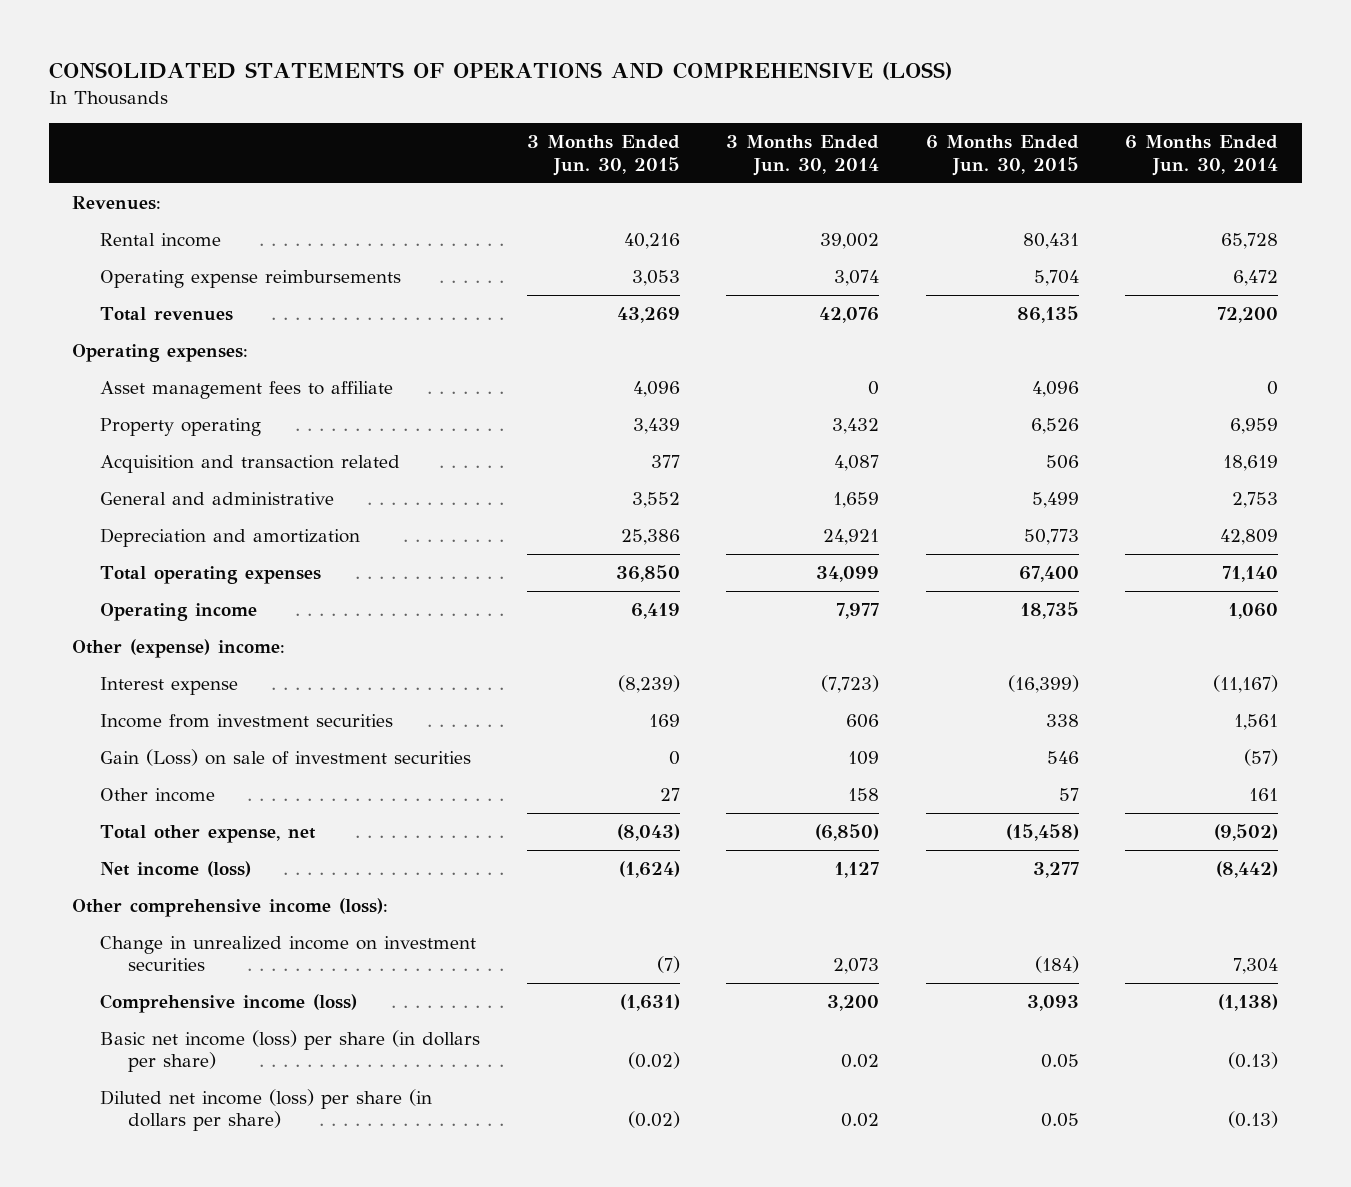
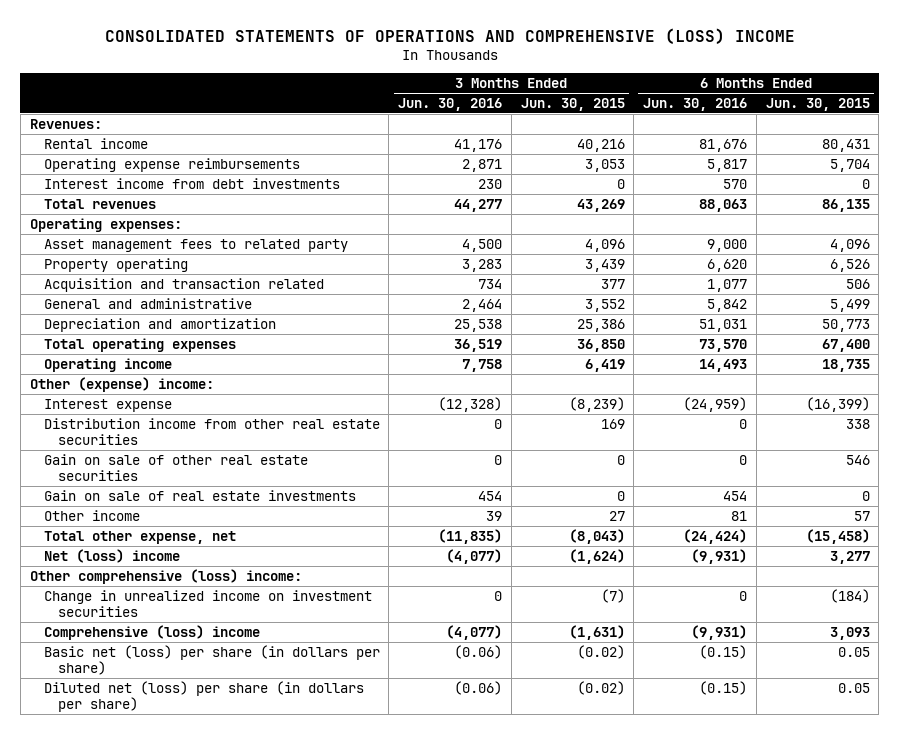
[48,62,952,81] CONSOLIDATED STATEMENTS OF OPERATIONS AND COMPREHENSIVE (LOSS) -> [104,27,795,44] CONSOLIDATED STATEMENTS OF OPERATIONS AND COMPREHENSIVE (LOSS) INCOME
[726,135,880,176] 3 Months Ended Jun. 30, 2014 -> none
[1125,135,1279,176] 6 Months Ended Jun. 30, 2014 -> none
none -> [398,97,503,111] Jun. 30, 2016
none -> [643,97,748,111] Jun. 30, 2016
none -> [43,177,340,189] Interest income from debt investments
[100,381,394,400] Asset management fees to affiliate -> [43,238,348,252] Asset management fees to related party
[100,714,394,729] Income from investment securities -> [43,417,380,445] Distribution income from other real estate securities
[100,749,472,767] Gain (Loss) on sale of investment securities -> [43,453,308,481] Gain on sale of other real estate securities
none -> [43,489,356,501] Gain on sale of real estate investments
[100,861,252,878] Net income (loss) -> [43,548,180,563] Net (loss) income
[72,898,389,918] Other comprehensive income (loss): -> [29,568,302,584] Other comprehensive (loss) income:
[100,994,358,1014] Comprehensive income (loss) -> [43,624,260,640] Comprehensive (loss) income
[100,1030,481,1073] Basic net income (loss) per share (in dollars per share) -> [43,644,380,675] Basic net (loss) per share (in dollars per share)
[100,1089,433,1132] Diluted net income (loss) per share (in dollars per share) -> [43,680,364,712] Diluted net (loss) per share (in dollars per share)

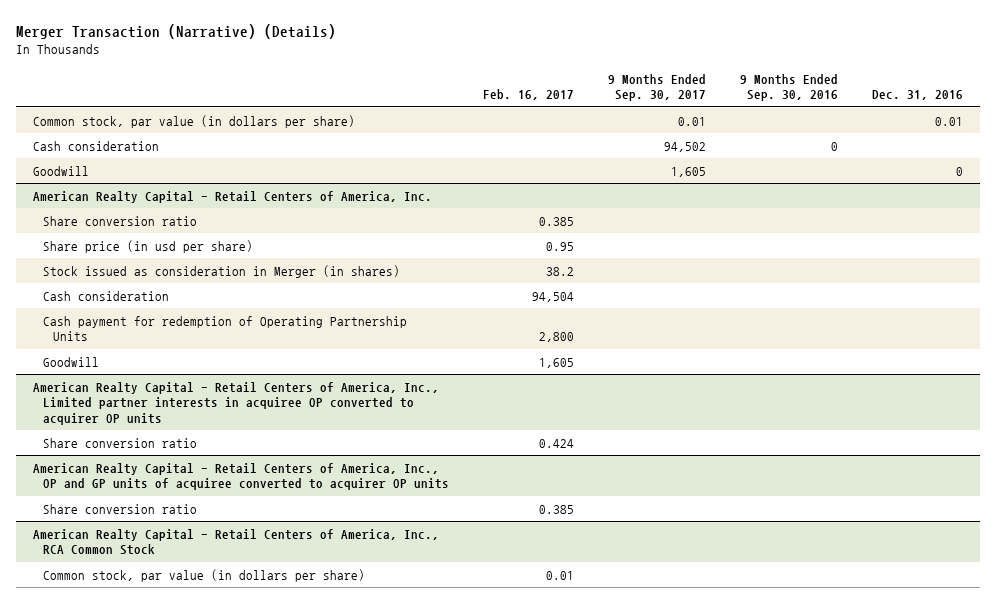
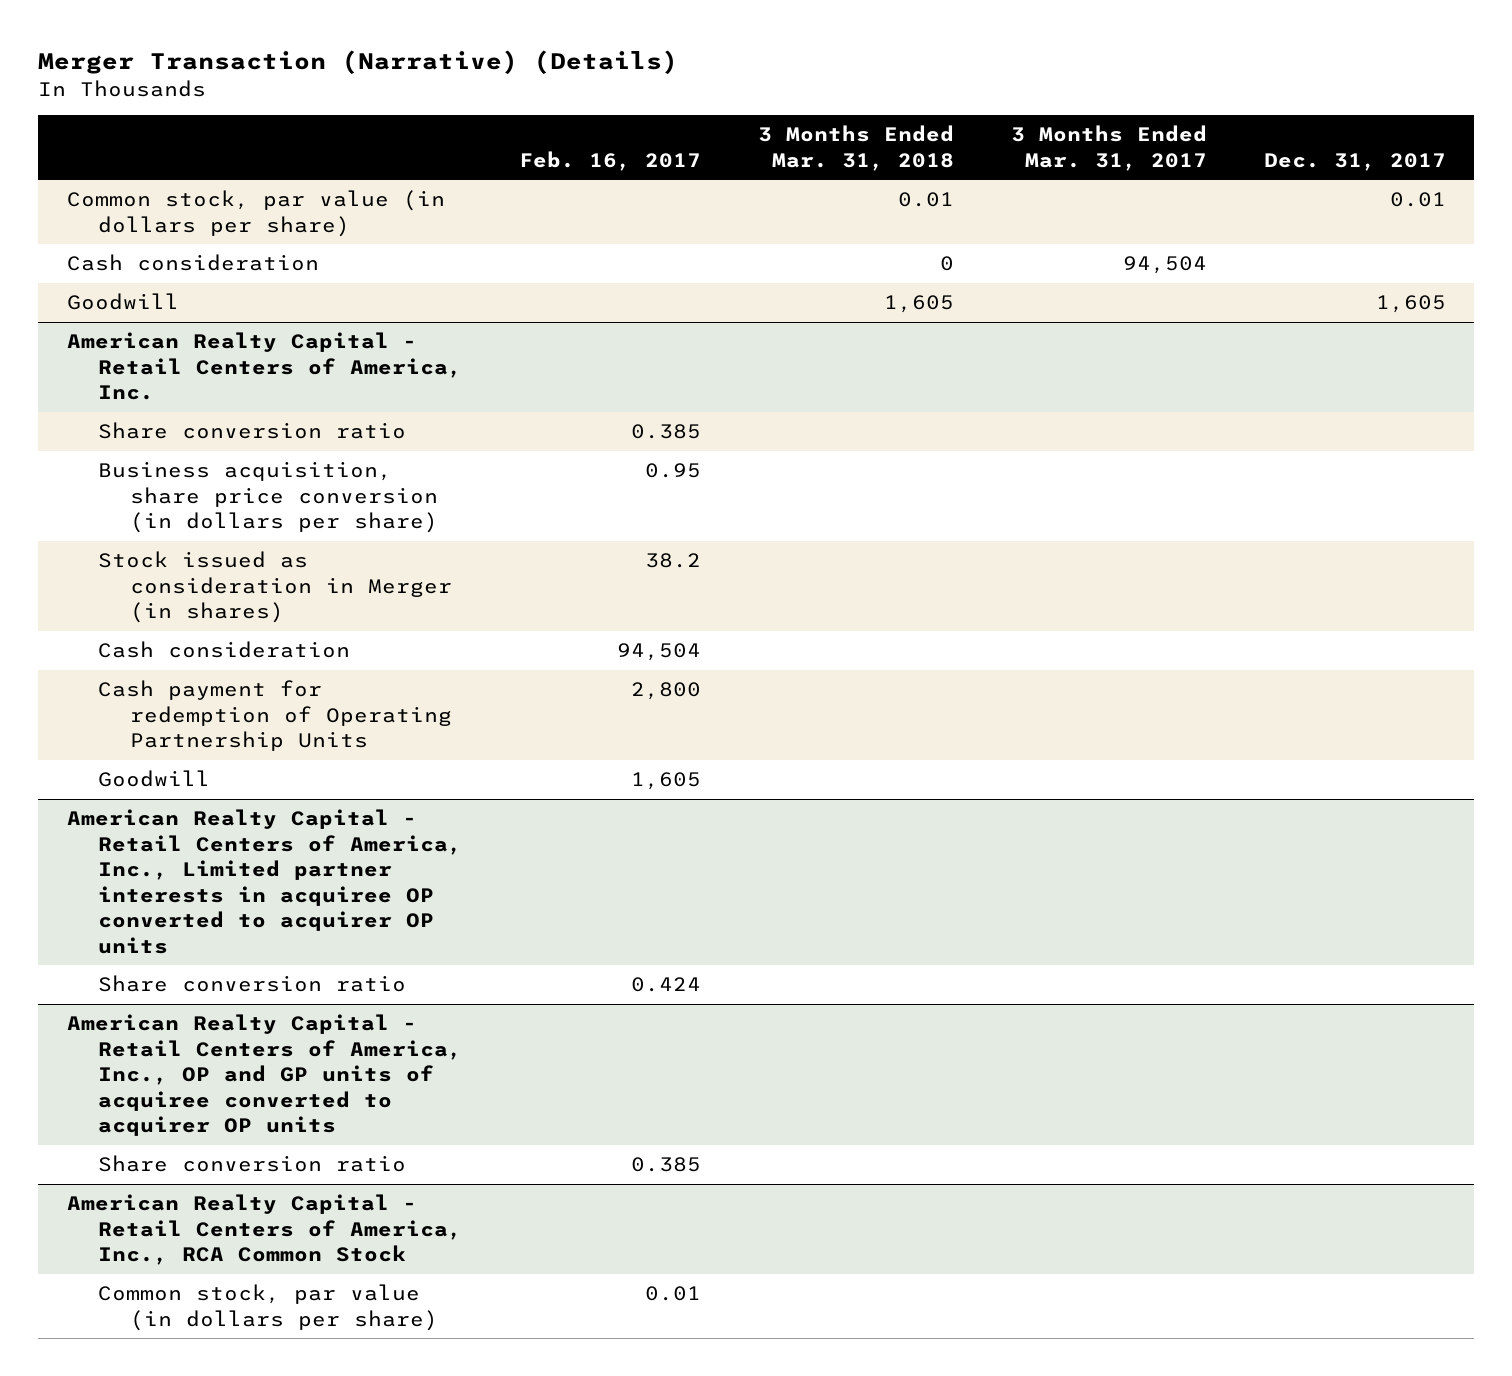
[607,73,706,102] 9 Months Ended Sep. 30, 2017 -> none
[739,73,838,102] 9 Months Ended Sep. 30, 2016 -> none
[871,90,963,101] Dec. 31, 2016 -> none
none -> [757,125,954,171] 3 Months Ended Mar. 31, 2018
none -> [1010,125,1207,171] 3 Months Ended Mar. 31, 2017
none -> [1263,152,1446,171] Dec. 31, 2017
[42,239,253,253] Share price (in usd per share) -> none
none -> [98,461,438,534] Business acquisition, share price conversion (in dollars per share)

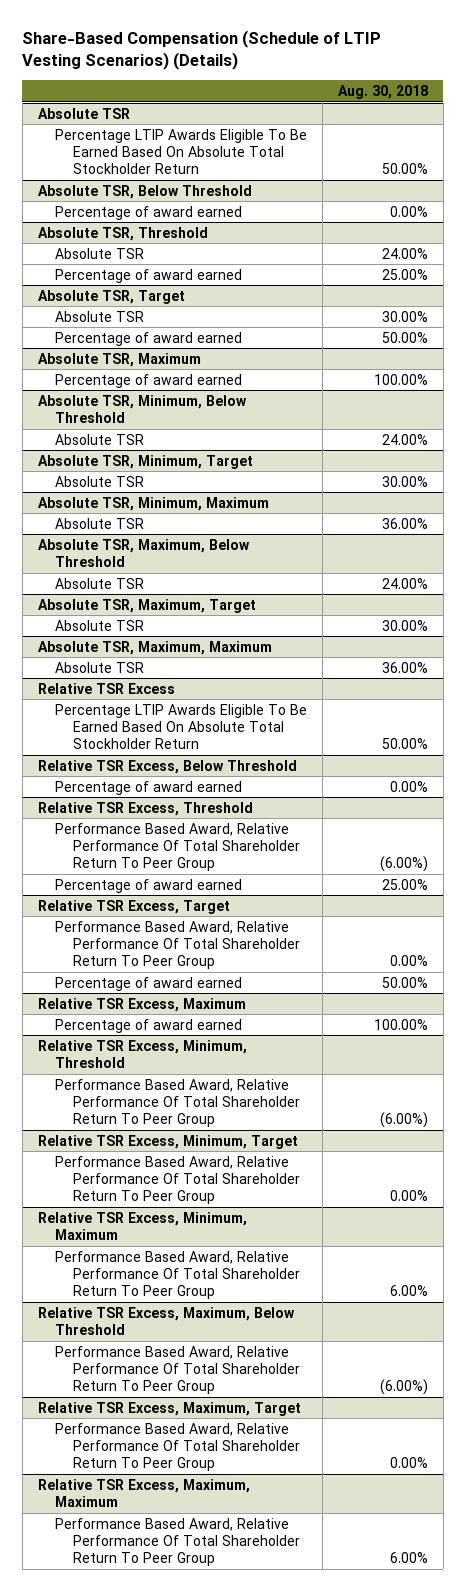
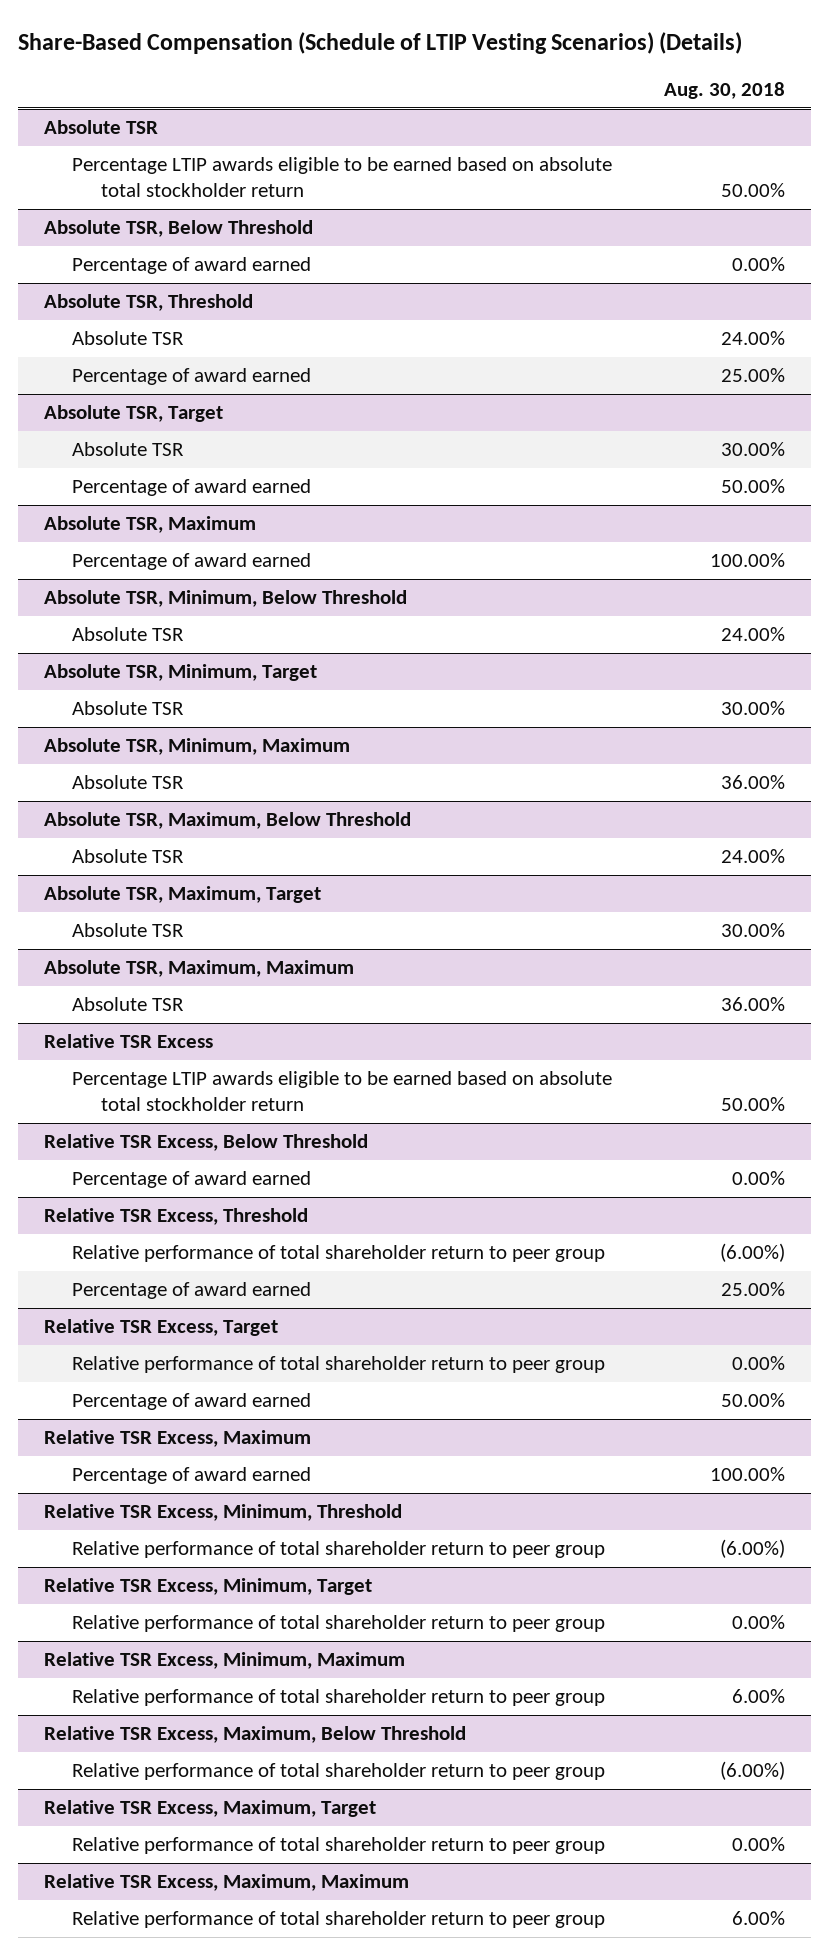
[55,128,308,175] Percentage LTIP Awards Eligible To Be Earned Based On Absolute Total Stockholder Return -> [72,157,613,198] Percentage LTIP awards eligible to be earned based on absolute total stockholder return
[55,703,308,750] Percentage LTIP Awards Eligible To Be Earned Based On Absolute Total Stockholder Return -> [72,1071,613,1112] Percentage LTIP awards eligible to be earned based on absolute total stockholder return
[55,822,300,872] Performance Based Award, Relative Performance Of Total Shareholder Return To Peer Group -> [72,1245,606,1263] Relative performance of total shareholder return to peer group
[55,920,300,970] Performance Based Award, Relative Performance Of Total Shareholder Return To Peer Group -> [72,1356,606,1374] Relative performance of total shareholder return to peer group
[55,1078,300,1128] Performance Based Award, Relative Performance Of Total Shareholder Return To Peer Group -> [72,1541,606,1559] Relative performance of total shareholder return to peer group
[55,1155,300,1205] Performance Based Award, Relative Performance Of Total Shareholder Return To Peer Group -> [72,1615,606,1633] Relative performance of total shareholder return to peer group
[55,1250,300,1300] Performance Based Award, Relative Performance Of Total Shareholder Return To Peer Group -> [72,1689,606,1707] Relative performance of total shareholder return to peer group
[55,1345,300,1395] Performance Based Award, Relative Performance Of Total Shareholder Return To Peer Group -> [72,1763,606,1781] Relative performance of total shareholder return to peer group
[55,1422,300,1472] Performance Based Award, Relative Performance Of Total Shareholder Return To Peer Group -> [72,1837,606,1855] Relative performance of total shareholder return to peer group
[55,1517,300,1567] Performance Based Award, Relative Performance Of Total Shareholder Return To Peer Group -> [72,1911,606,1929] Relative performance of total shareholder return to peer group

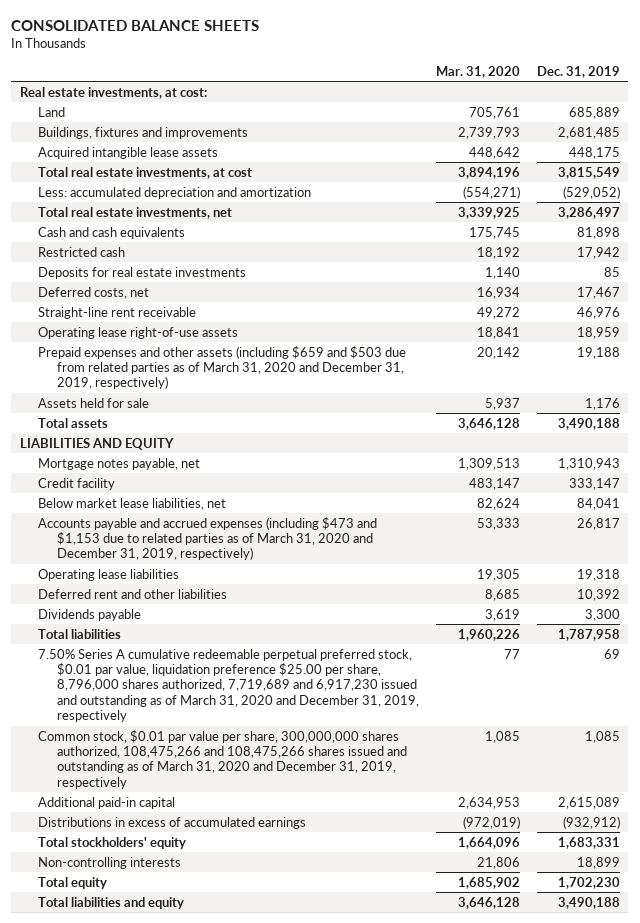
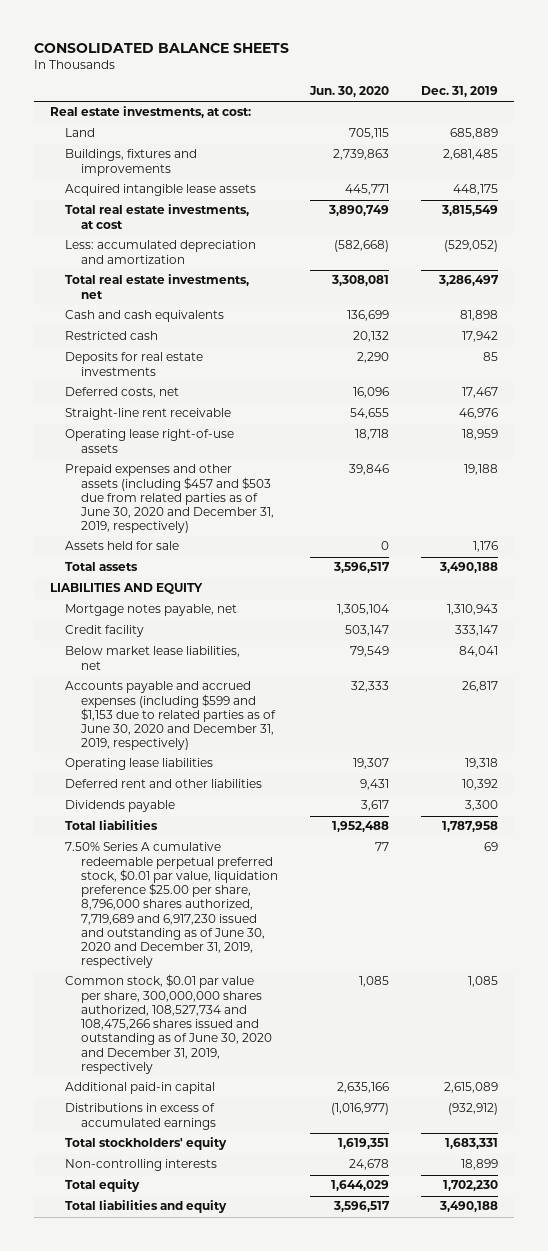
[435,65,520,78] Mar. 31, 2020 -> none
none -> [308,86,389,98] Jun. 30, 2020
[38,345,407,390] Prepaid expenses and other assets (including $659 and $503 due from related parties as of March 31, 2020 and December 31, 2019, respectively) -> [65,464,274,534] Prepaid expenses and other assets (including $457 and $503 due from related parties as of June 30, 2020 and December 31, 2019, respectively)
[38,516,378,561] Accounts payable and accrued expenses (including $473 and $1,153 due to related parties as of March 31, 2020 and December 31, 2019, respectively) -> [65,681,276,751] Accounts payable and accrued expenses (including $599 and $1,153 due to related parties as of June 30, 2020 and December 31, 2019, respectively)
[38,648,419,723] 7.50% Series A cumulative redeemable perpetual preferred stock, $0.01 par value, liquidation preference $25.00 per share, 8,796,000 shares authorized, 7,719,689 and 6,917,230 issued and outstanding as of March 31, 2020 and December 31, 2019, respectively -> [65,842,278,969] 7.50% Series A cumulative redeemable perpetual preferred stock, $0.01 par value, liquidation preference $25.00 per share, 8,796,000 shares authorized, 7,719,689 and 6,917,230 issued and outstanding as of June 30, 2020 and December 31, 2019, respectively
[38,729,407,789] Common stock, $0.01 par value per share, 300,000,000 shares authorized, 108,475,266 and 108,475,266 shares issued and outstanding as of March 31, 2020 and December 31, 2019, respectively -> [65,974,272,1074] Common stock, $0.01 par value per share, 300,000,000 shares authorized, 108,527,734 and 108,475,266 shares issued and outstanding as of June 30, 2020 and December 31, 2019, respectively

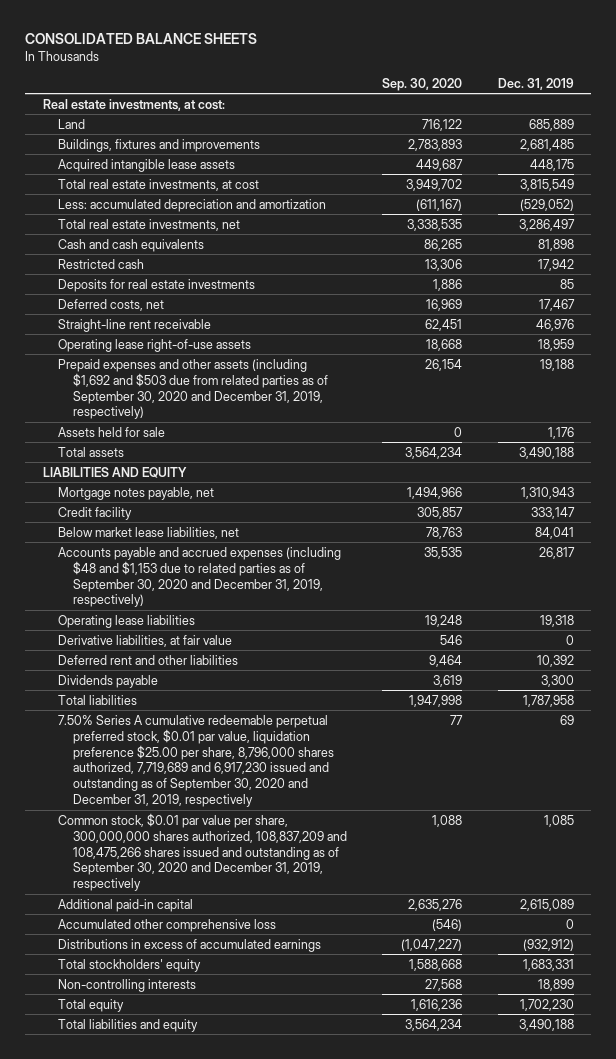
[308,86,389,98] Jun. 30, 2020 -> none
none -> [382,77,463,91] Sep. 30, 2020
[65,464,274,534] Prepaid expenses and other assets (including $457 and $503 due from related parties as of June 30, 2020 and December 31, 2019, respectively) -> [57,358,328,420] Prepaid expenses and other assets (including $1,692 and $503 due from related parties as of September 30, 2020 and December 31, 2019, respectively)
[65,681,276,751] Accounts payable and accrued expenses (including $599 and $1,153 due to related parties as of June 30, 2020 and December 31, 2019, respectively) -> [57,546,341,608] Accounts payable and accrued expenses (including $48 and $1,153 due to related parties as of September 30, 2020 and December 31, 2019, respectively)
none -> [57,634,232,647] Derivative liabilities, at fair value
[65,842,278,969] 7.50% Series A cumulative redeemable perpetual preferred stock, $0.01 par value, liquidation preference $25.00 per share, 8,796,000 shares authorized, 7,719,689 and 6,917,230 issued and outstanding as of June 30, 2020 and December 31, 2019, respectively -> [57,714,334,808] 7.50% Series A cumulative redeemable perpetual preferred stock, $0.01 par value, liquidation preference $25.00 per share, 8,796,000 shares authorized, 7,719,689 and 6,917,230 issued and outstanding as of September 30, 2020 and December 31, 2019, respectively
[65,974,272,1074] Common stock, $0.01 par value per share, 300,000,000 shares authorized, 108,527,734 and 108,475,266 shares issued and outstanding as of June 30, 2020 and December 31, 2019, respectively -> [57,812,347,892] Common stock, $0.01 par value per share, 300,000,000 shares authorized, 108,837,209 and 108,475,266 shares issued and outstanding as of September 30, 2020 and December 31, 2019, respectively
none -> [57,918,276,932] Accumulated other comprehensive loss

